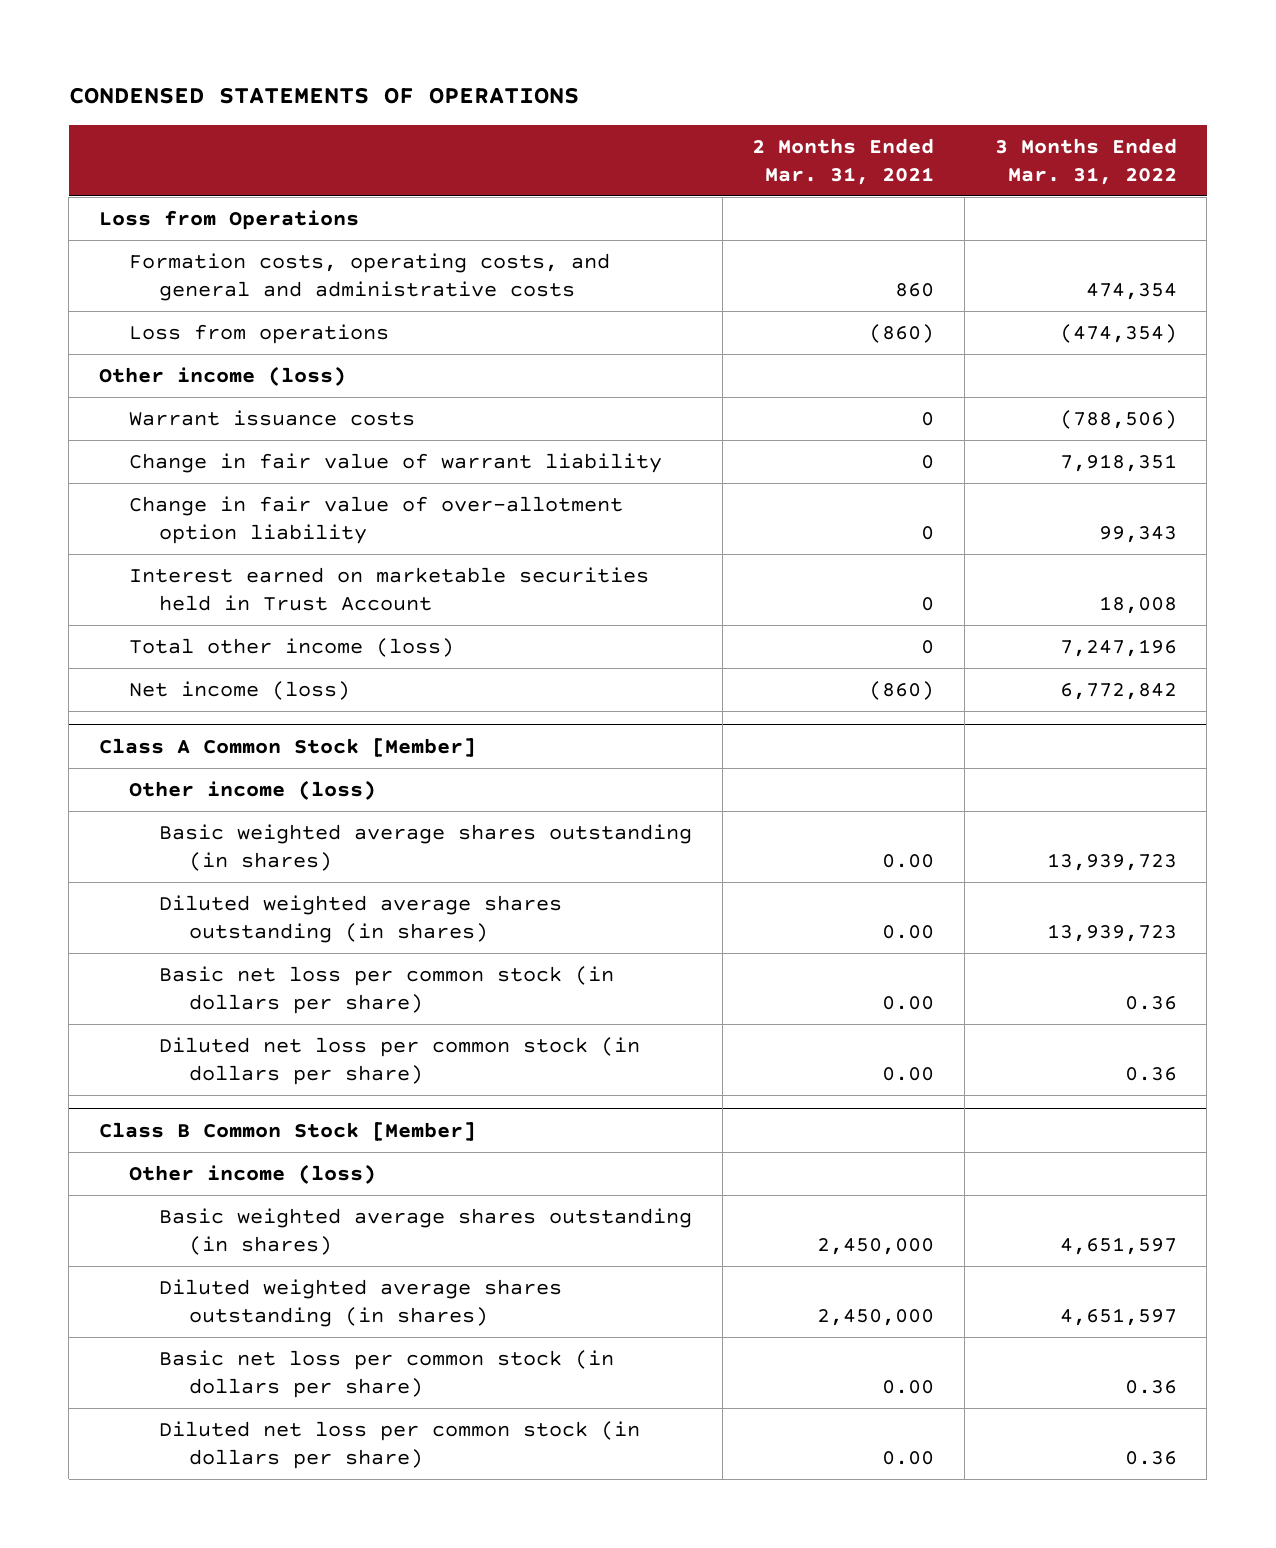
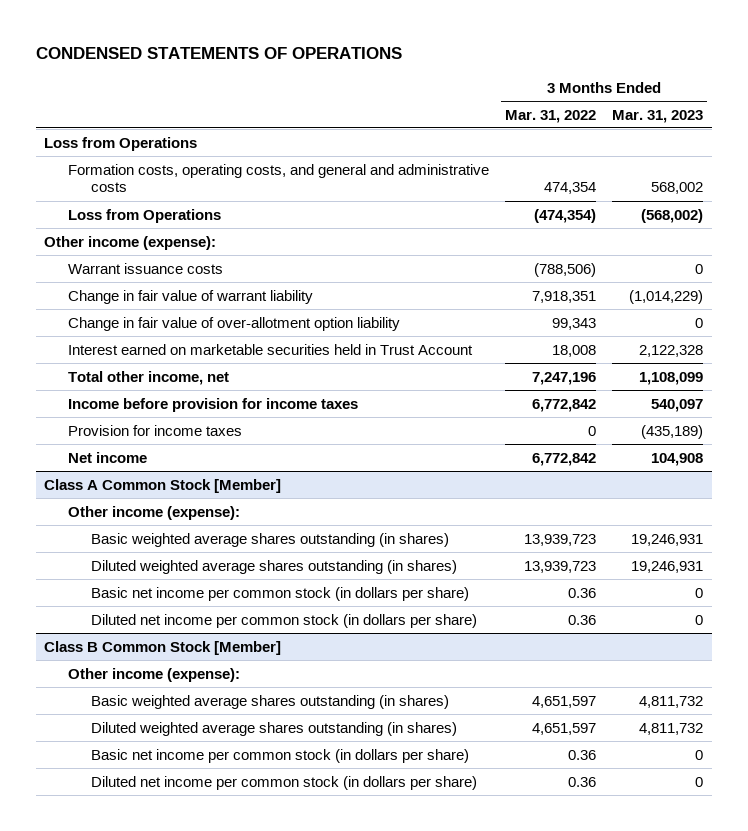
[752,138,935,185] 2 Months Ended Mar. 31, 2021 -> none
none -> [612,109,704,123] Mar. 31, 2023
[129,323,390,344] Loss from operations -> [67,208,221,223] Loss from Operations
[99,365,347,386] Other income (loss) -> [44,235,217,250] Other income (expense):
[129,637,455,657] Total other income (loss) -> [67,370,229,385] Total other income, net
none -> [67,397,358,412] Income before provision for income taxes
none -> [67,424,242,436] Provision for income taxes
[129,680,351,700] Net income (loss) -> [67,451,147,463] Net income
[129,779,377,800] Other income (loss) -> [67,505,240,520] Other income (expense):
[159,965,615,1014] Basic net loss per common stock (in dollars per share) -> [91,586,470,601] Basic net income per common stock (in dollars per share)
[159,1036,641,1085] Diluted net loss per common stock (in dollars per share) -> [91,613,478,628] Diluted net income per common stock (in dollars per share)
[129,1163,377,1184] Other income (loss) -> [67,667,240,682] Other income (expense):
[159,1349,615,1398] Basic net loss per common stock (in dollars per share) -> [91,748,470,763] Basic net income per common stock (in dollars per share)
[159,1420,641,1469] Diluted net loss per common stock (in dollars per share) -> [91,775,478,790] Diluted net income per common stock (in dollars per share)

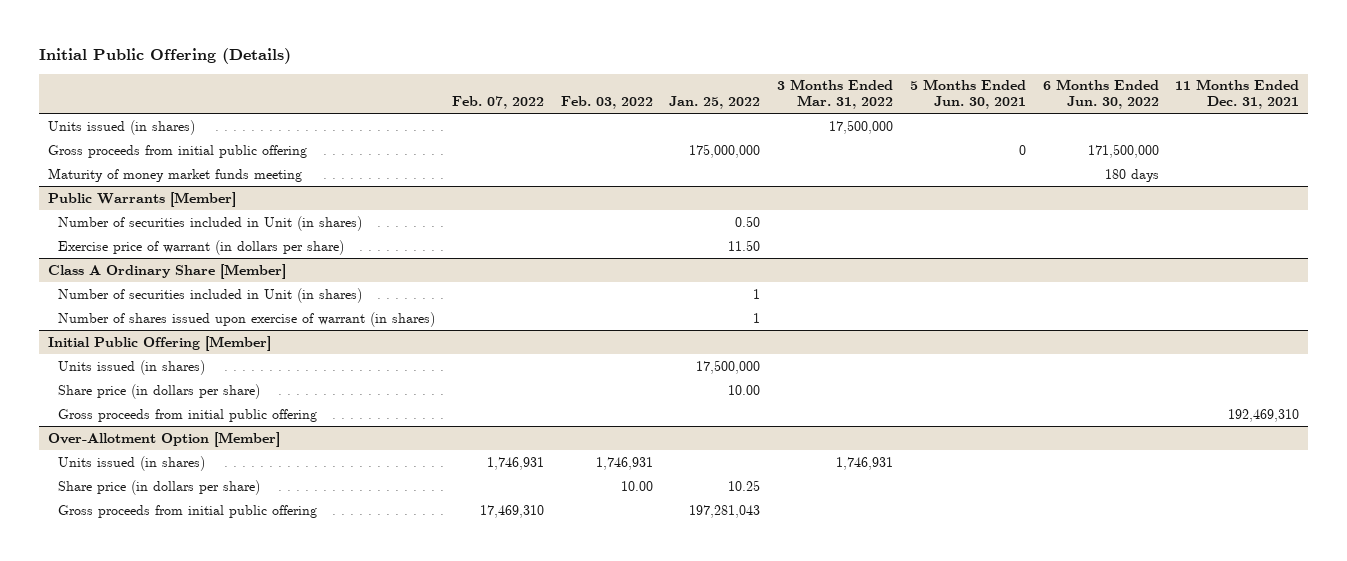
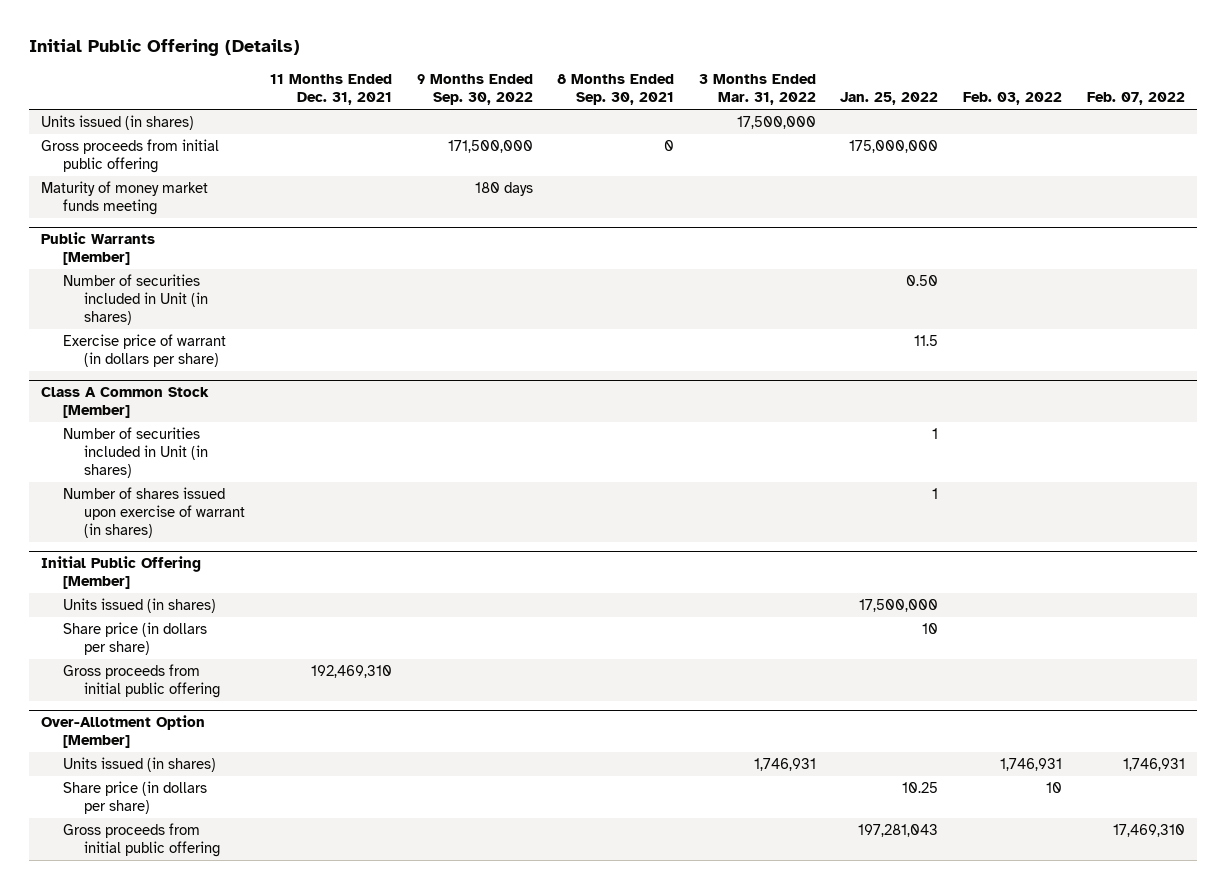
[909,79,1026,110] 5 Months Ended Jun. 30, 2021 -> none
[1042,79,1159,110] 6 Months Ended Jun. 30, 2022 -> none
none -> [416,74,533,106] 9 Months Ended Sep. 30, 2022
none -> [557,74,675,106] 8 Months Ended Sep. 30, 2021
[728,239,761,251] 11.50 -> [914,334,939,346] 11.5
[47,263,286,279] Class A Ordinary Share [Member] -> [41,386,210,419] Class A Common Stock [Member]
[728,384,761,395] 10.00 -> [922,622,939,634] 10
[620,480,653,491] 10.00 -> [1046,781,1063,793] 10

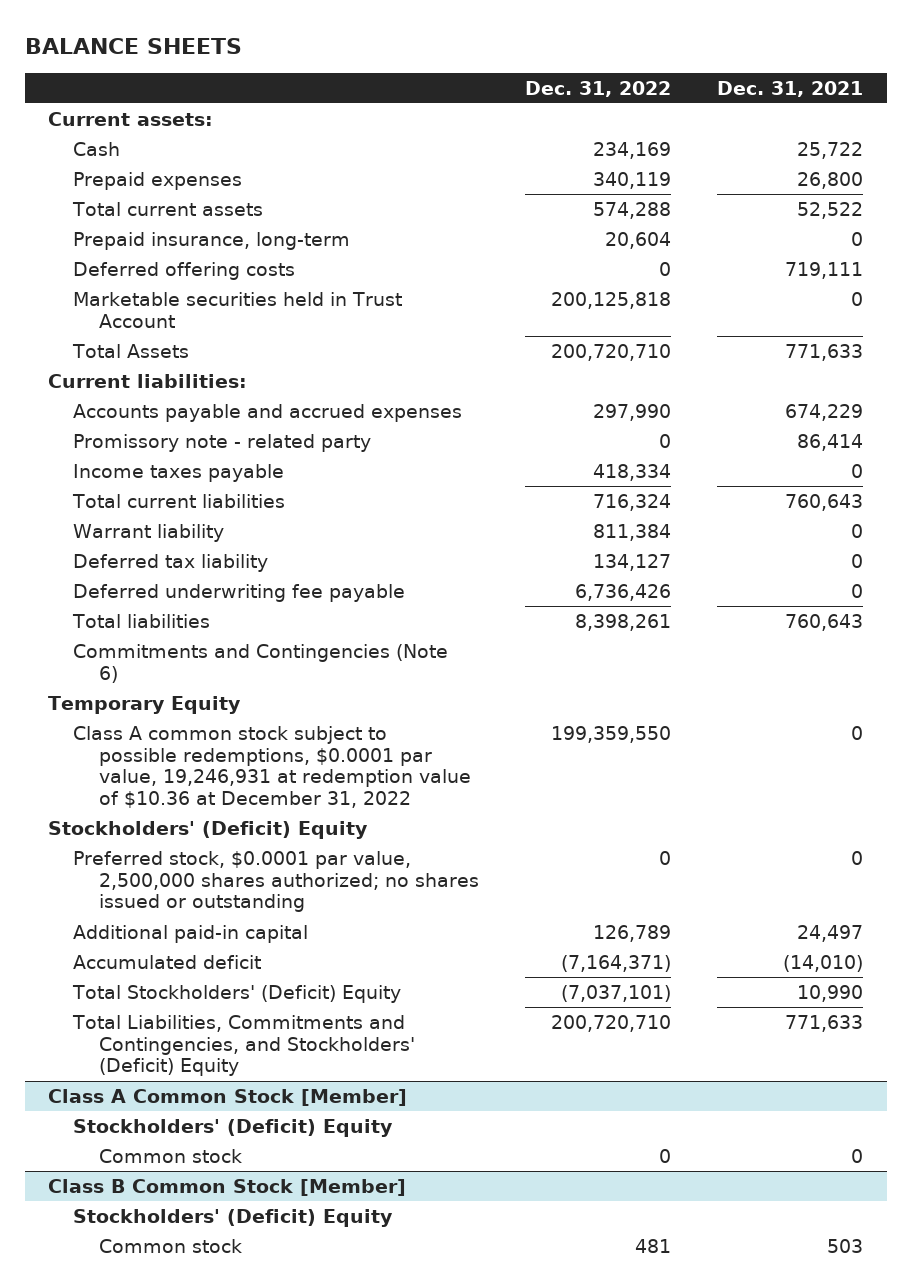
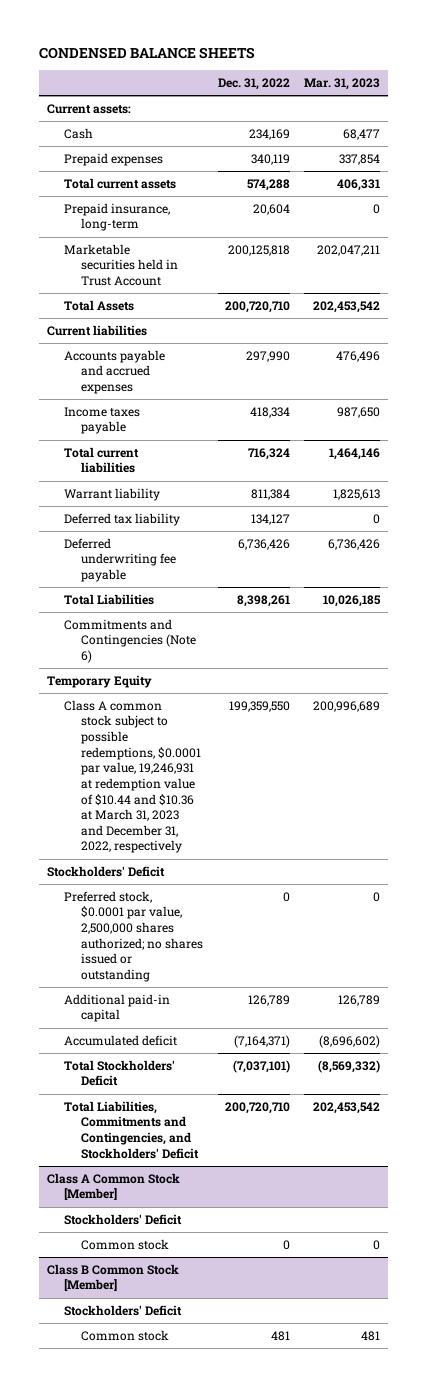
[24,37,242,54] BALANCE SHEETS -> [39,46,256,59] CONDENSED BALANCE SHEETS
[717,80,864,97] Dec. 31, 2021 -> none
none -> [304,77,381,90] Mar. 31, 2023
[73,262,296,281] Deferred offering costs -> none
[47,374,247,389] Current liabilities: -> [46,324,147,336] Current liabilities
[73,434,372,453] Promissory note - related party -> none
[72,614,211,629] Total liabilities -> [63,593,154,605] Total Liabilities
[73,726,472,808] Class A common stock subject to possible redemptions, $0.0001 par value, 19,246,931 at redemption value of $10.36 at December 31, 2022 -> [63,699,202,854] Class A common stock subject to possible redemptions, $0.0001 par value, 19,246,931 at redemption value of $10.44 and $10.36 at March 31, 2023 and December 31, 2022, respectively
[47,821,368,840] Stockholders' (Deficit) Equity -> [46,865,165,877] Stockholders' Deficit
[72,985,402,1004] Total Stockholders' (Deficit) Equity -> [63,1059,175,1087] Total Stockholders' Deficit
[72,1015,416,1077] Total Liabilities, Commitments and Contingencies, and Stockholders' (Deficit) Equity -> [63,1100,200,1159] Total Liabilities, Commitments and Contingencies, and Stockholders' Deficit
[73,1119,394,1138] Stockholders' (Deficit) Equity -> [63,1213,182,1225] Stockholders' Deficit
[73,1209,394,1228] Stockholders' (Deficit) Equity -> [63,1304,182,1316] Stockholders' Deficit

